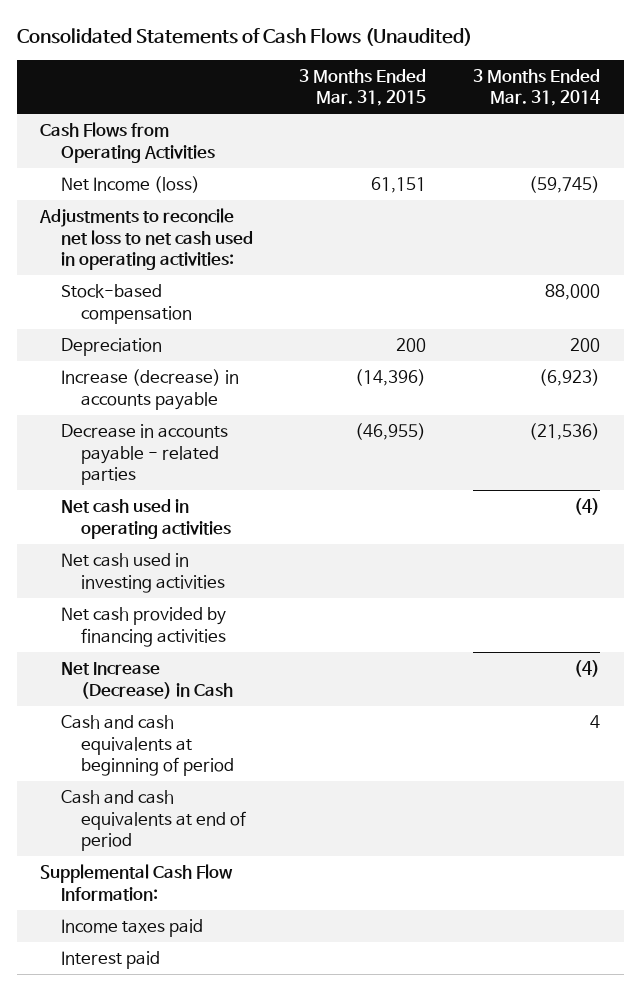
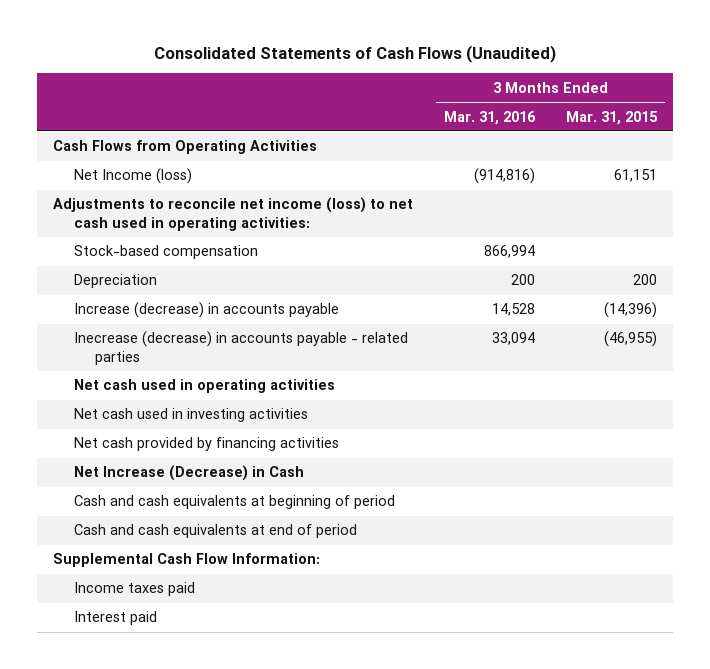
[473,68,601,107] 3 Months Ended Mar. 31, 2014 -> none
none -> [444,110,537,125] Mar. 31, 2016
[39,208,253,270] Adjustments to reconcile net loss to net cash used in operating activities: -> [52,197,413,231] Adjustments to reconcile net income (loss) to net cash used in operating activities:
[60,424,228,485] Decrease in accounts payable - related parties -> [73,331,408,365] Inecrease (decrease) in accounts payable - related parties

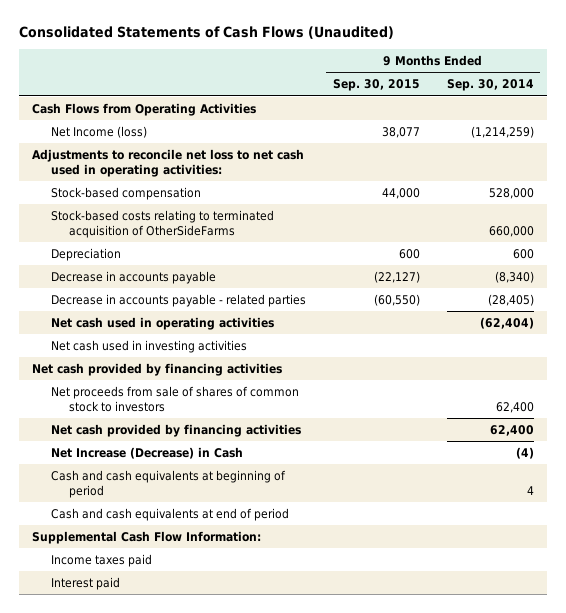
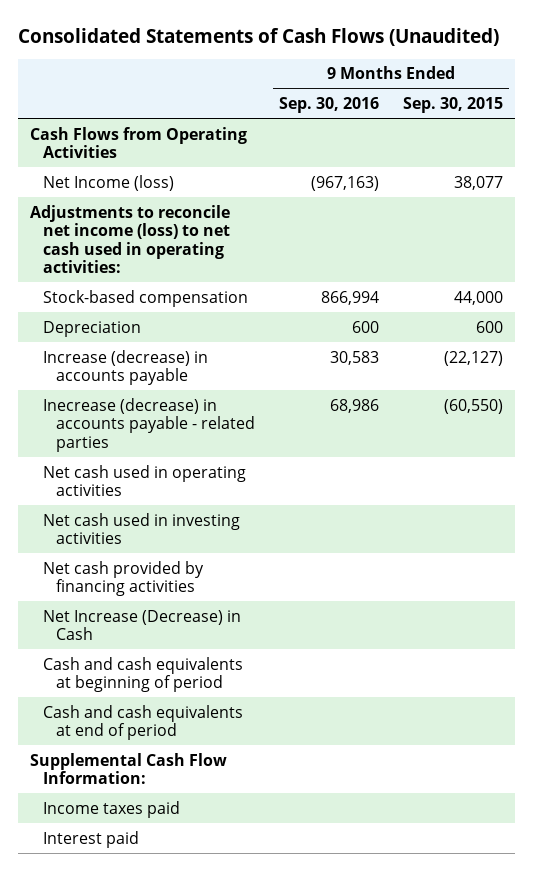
[446,79,534,92] Sep. 30, 2014 -> none
none -> [279,96,380,113] Sep. 30, 2016
[32,149,305,177] Adjustments to reconcile net loss to net cash used in operating activities: -> [29,204,230,274] Adjustments to reconcile net income (loss) to net cash used in operating activities:
[50,210,274,238] Stock-based costs relating to terminated acquisition of OtherSideFarms -> none
[50,271,216,285] Decrease in accounts payable -> [42,349,208,386] Increase (decrease) in accounts payable
[50,294,306,308] Decrease in accounts payable - related parties -> [42,397,256,452] Inecrease (decrease) in accounts payable - related parties
[50,386,299,412] Net proceeds from sale of shares of common stock to investors -> none
[50,424,301,438] Net cash provided by financing activities -> none

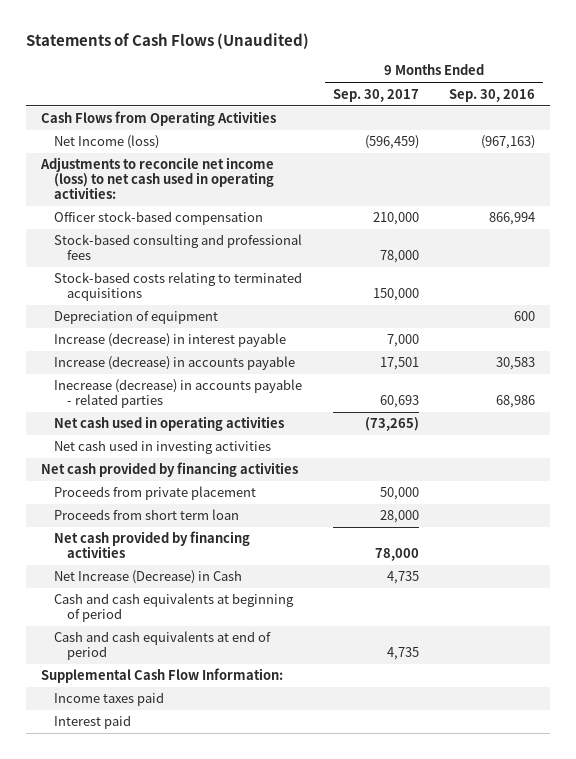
[17,27,499,46] Consolidated Statements of Cash Flows (Unaudited) -> [25,33,309,50] Statements of Cash Flows (Unaudited)
[403,96,504,113] Sep. 30, 2015 -> none
none -> [332,88,419,102] Sep. 30, 2017
[42,289,248,307] Stock-based compensation -> [54,211,264,226] Officer stock-based compensation
none -> [54,234,303,261] Stock-based consulting and professional fees
none -> [54,272,303,302] Stock-based costs relating to terminated acquisitions
[42,320,141,337] Depreciation -> [54,311,219,325] Depreciation of equipment
none -> [54,333,287,348] Increase (decrease) in interest payable
none -> [54,486,257,501] Proceeds from private placement
none -> [54,509,240,521] Proceeds from short term loan
none -> [54,531,251,559] Net cash provided by financing activities

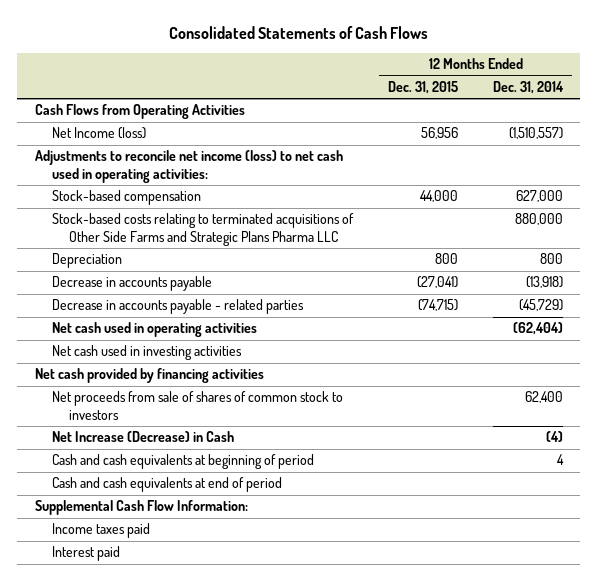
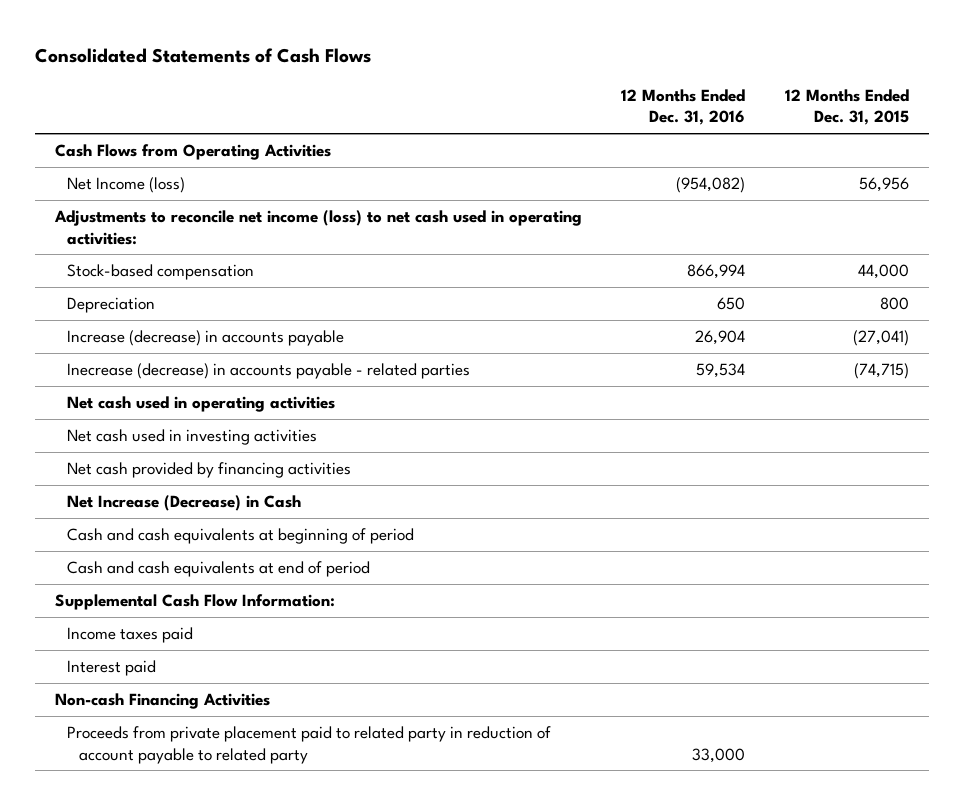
[493,81,565,95] Dec. 31, 2014 -> none
none -> [621,88,746,126] 12 Months Ended Dec. 31, 2016
[52,213,355,246] Stock-based costs relating to terminated acquisitions of Other Side Farms and Strategic Plans Pharma LLC -> none
[52,276,213,292] Decrease in accounts payable -> [66,330,344,347] Increase (decrease) in accounts payable
[52,299,305,315] Decrease in accounts payable - related parties -> [66,363,470,380] Inecrease (decrease) in accounts payable - related parties
[52,391,344,420] Net proceeds from sale of shares of common stock to investors -> none
none -> [54,693,270,710] Non-cash Financing Activities
none -> [66,726,551,764] Proceeds from private placement paid to related party in reduction of account payable to related party

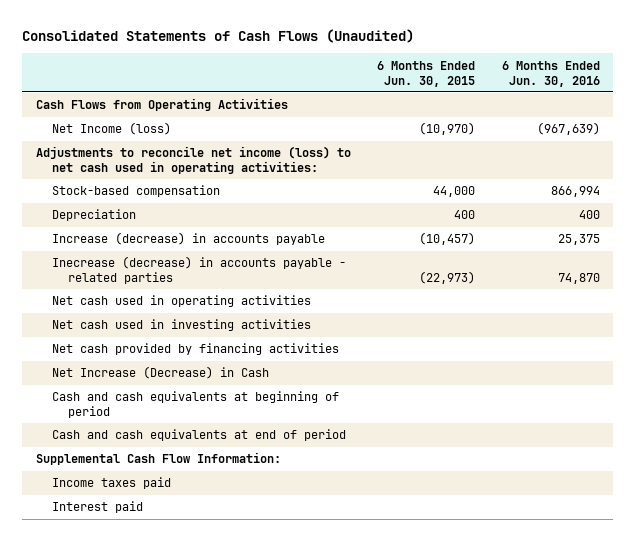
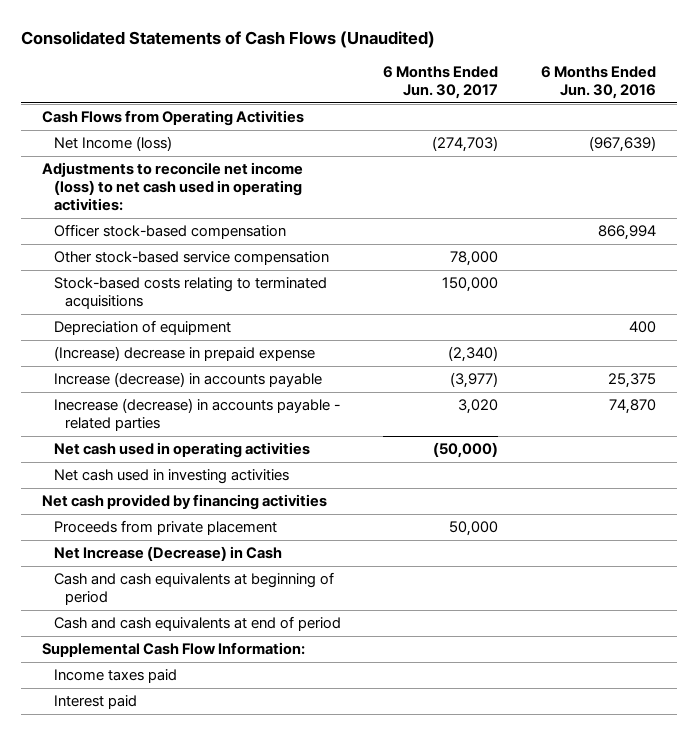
[377,60,476,87] 6 Months Ended Jun. 30, 2015 -> none
none -> [383,66,499,100] 6 Months Ended Jun. 30, 2017
[51,185,220,198] Stock-based compensation -> [53,224,286,240] Officer stock-based compensation
none -> [53,251,329,266] Other stock-based service compensation
none -> [53,277,327,310] Stock-based costs relating to terminated acquisitions
[51,209,136,222] Depreciation -> [53,320,231,336] Depreciation of equipment
none -> [53,346,315,362] (Increase) decrease in prepaid expense
none -> [53,520,277,536] Proceeds from private placement

